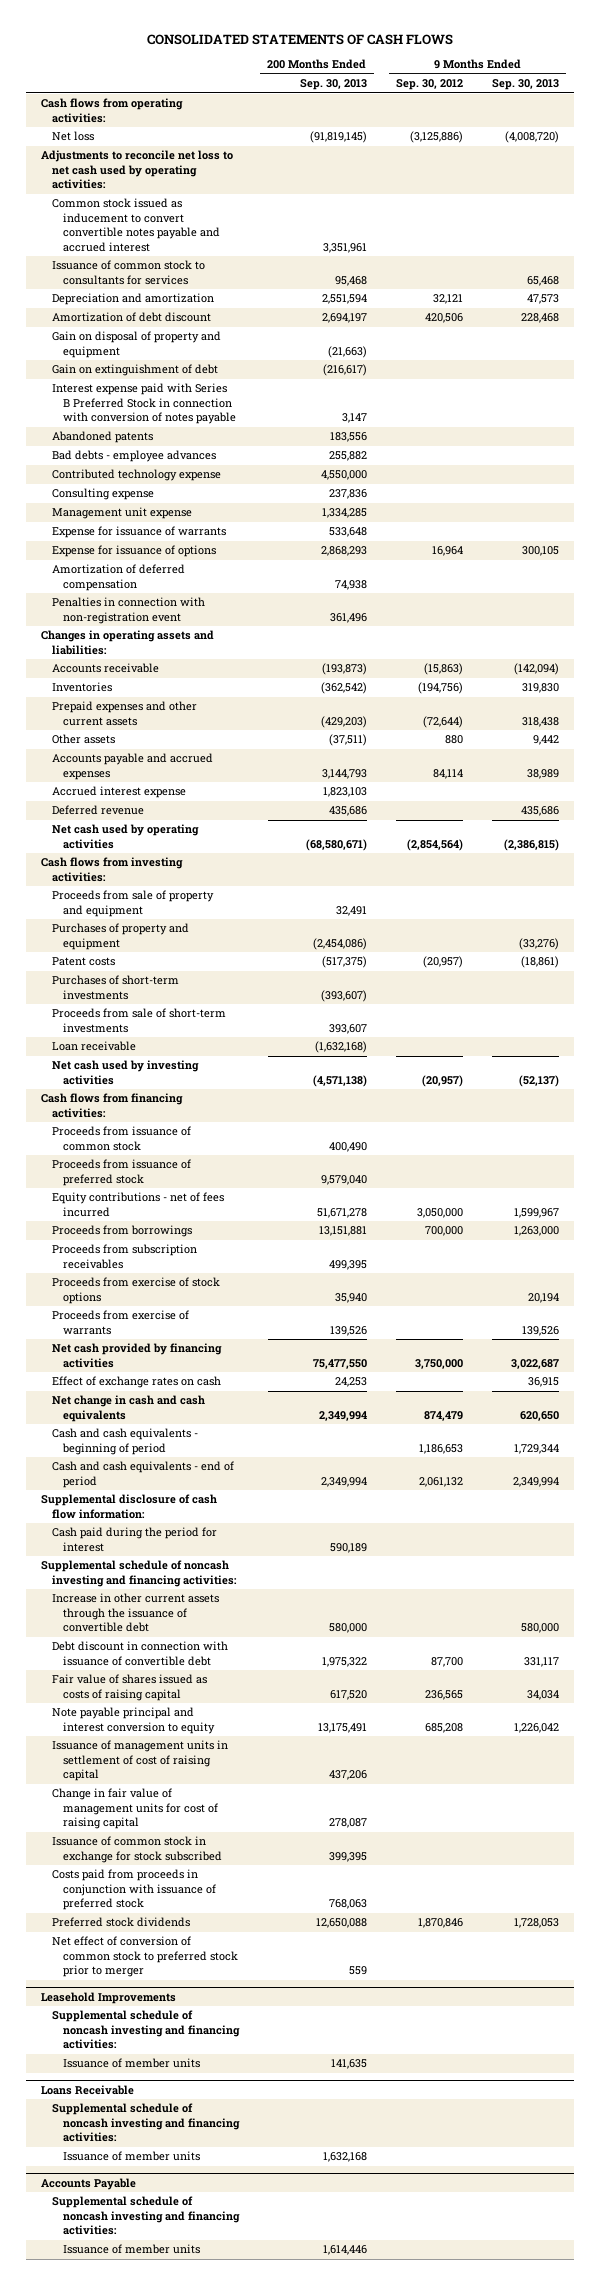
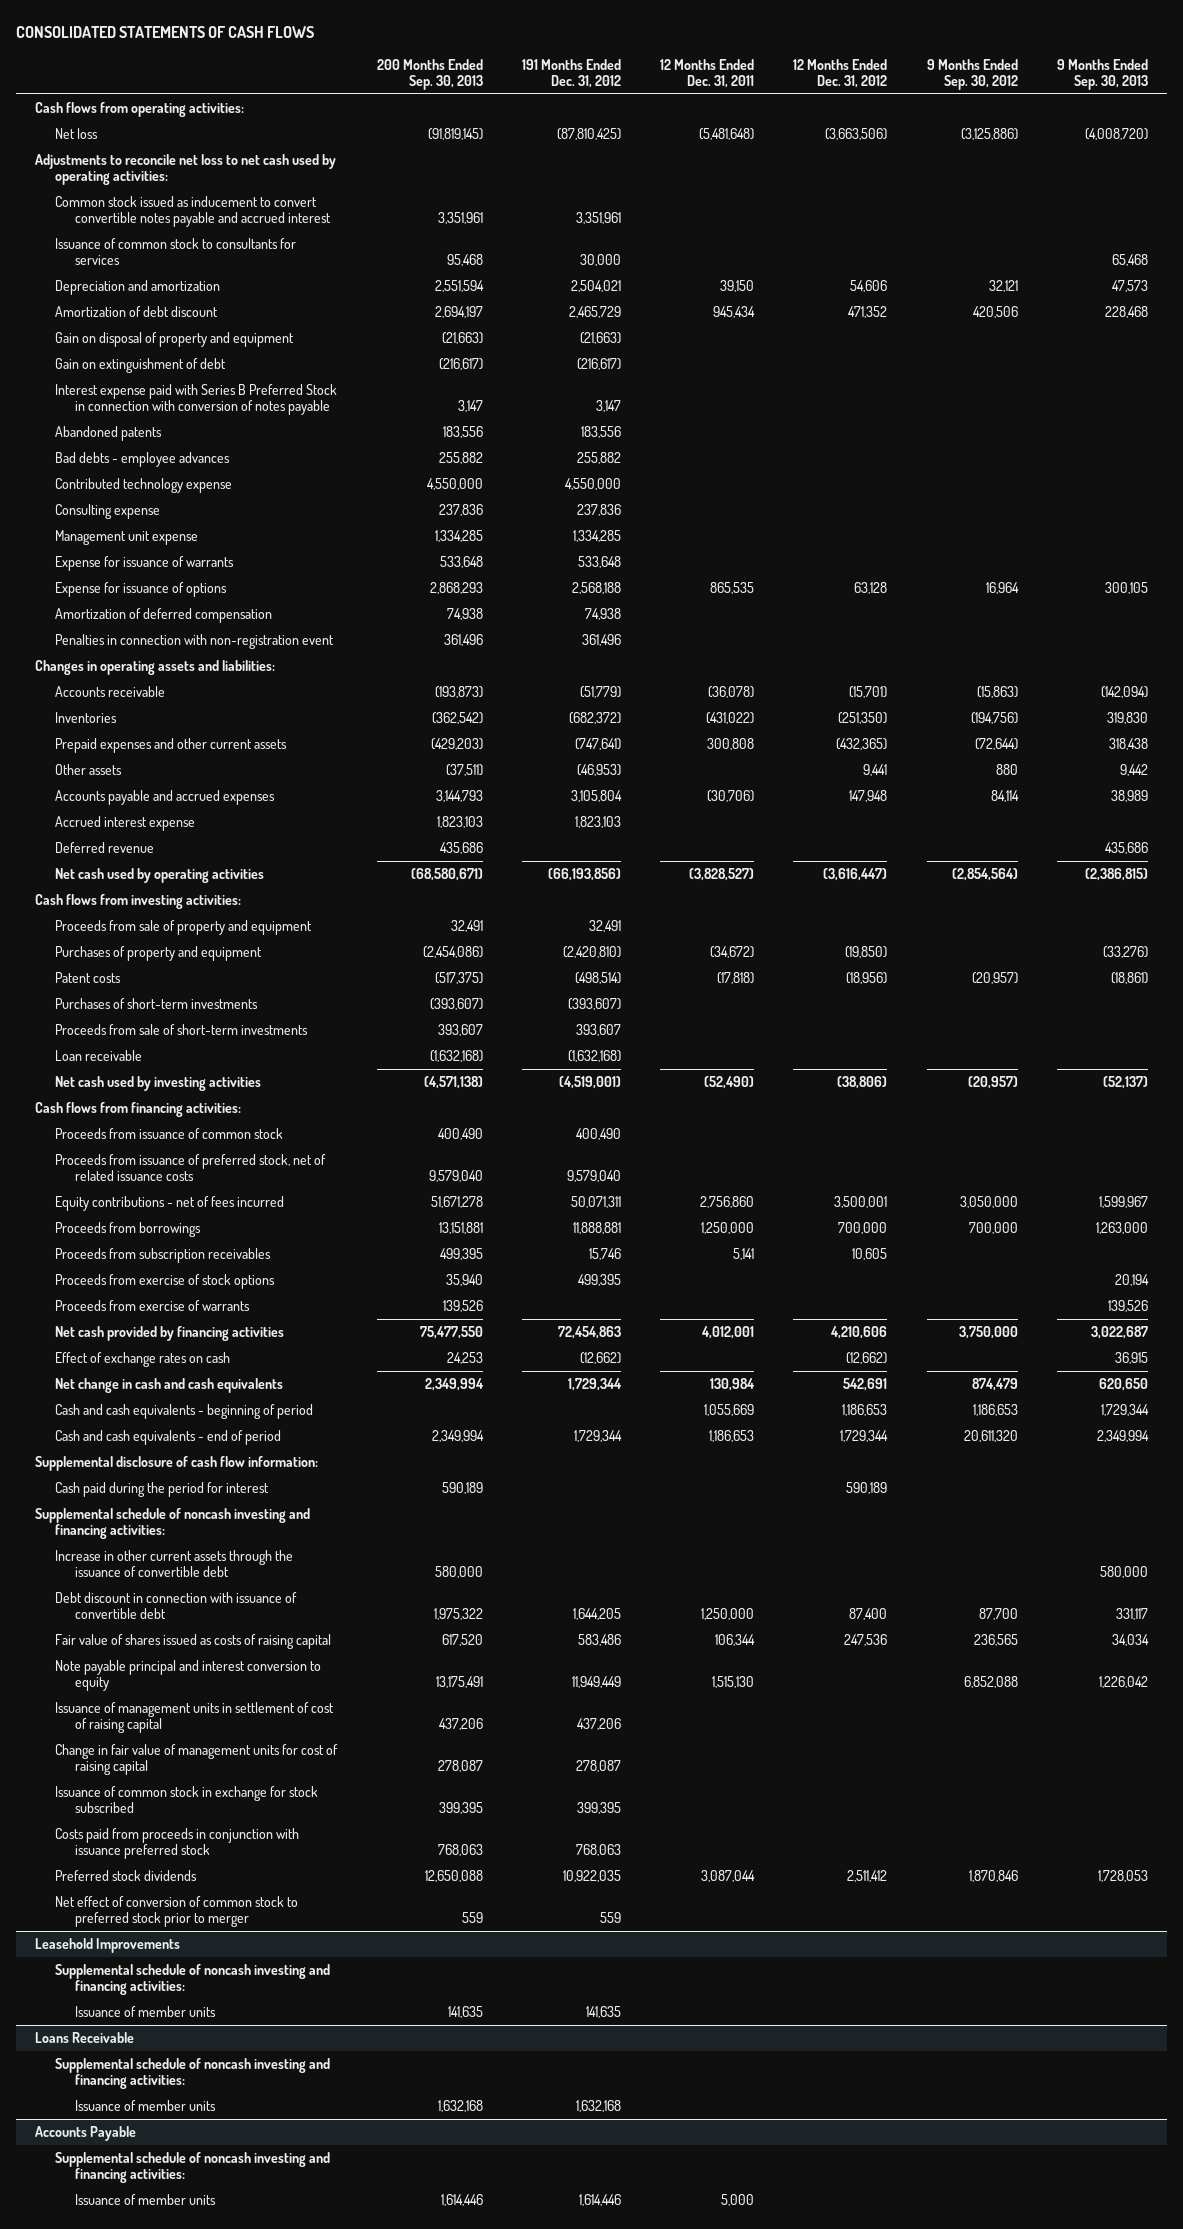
none -> [521,58,621,88] 191 Months Ended Dec. 31, 2012
none -> [660,58,755,88] 12 Months Ended Dec. 31, 2011
none -> [793,58,888,88] 12 Months Ended Dec. 31, 2012
[51,1159,191,1186] Proceeds from issuance of preferred stock -> [55,1153,327,1182] Proceeds from issuance of preferred stock, net of related issuance costs
[418,1476,463,1487] 2,061,132 -> [963,1429,1018,1442] 20,611,320
[424,1722,463,1733] 685,208 -> [963,1676,1018,1689] 6,852,088
[51,1869,216,1911] Costs paid from proceeds in conjunction with issuance of preferred stock -> [55,1827,300,1860] Costs paid from proceeds in conjunction with issuance preferred stock

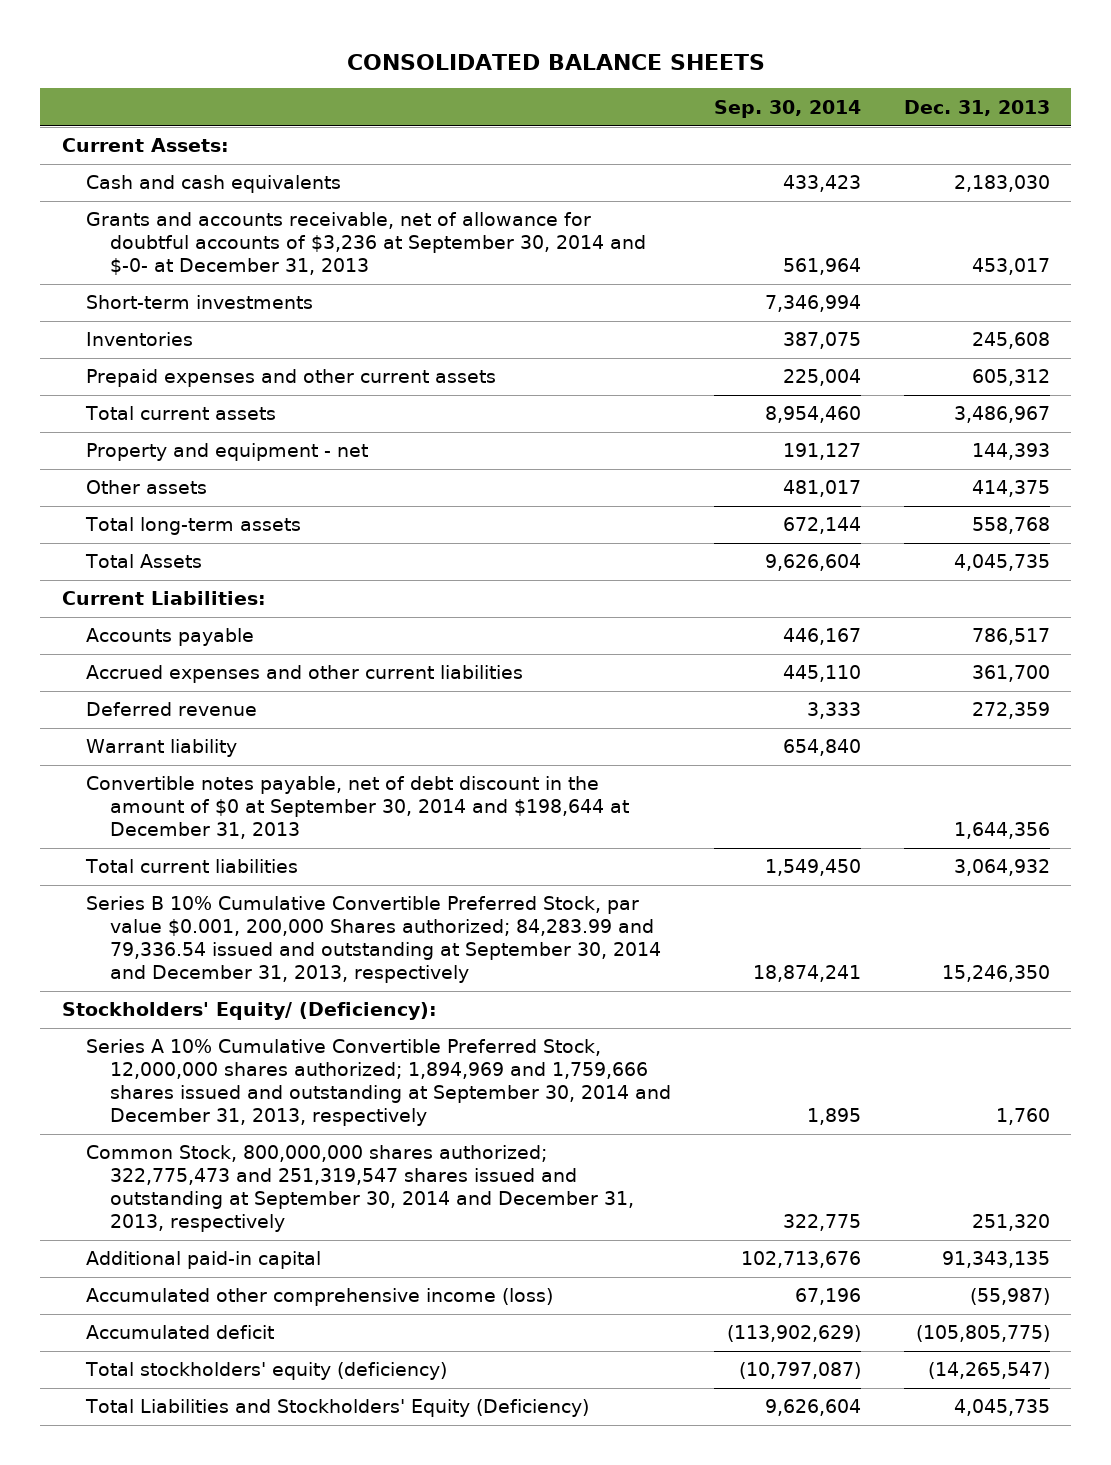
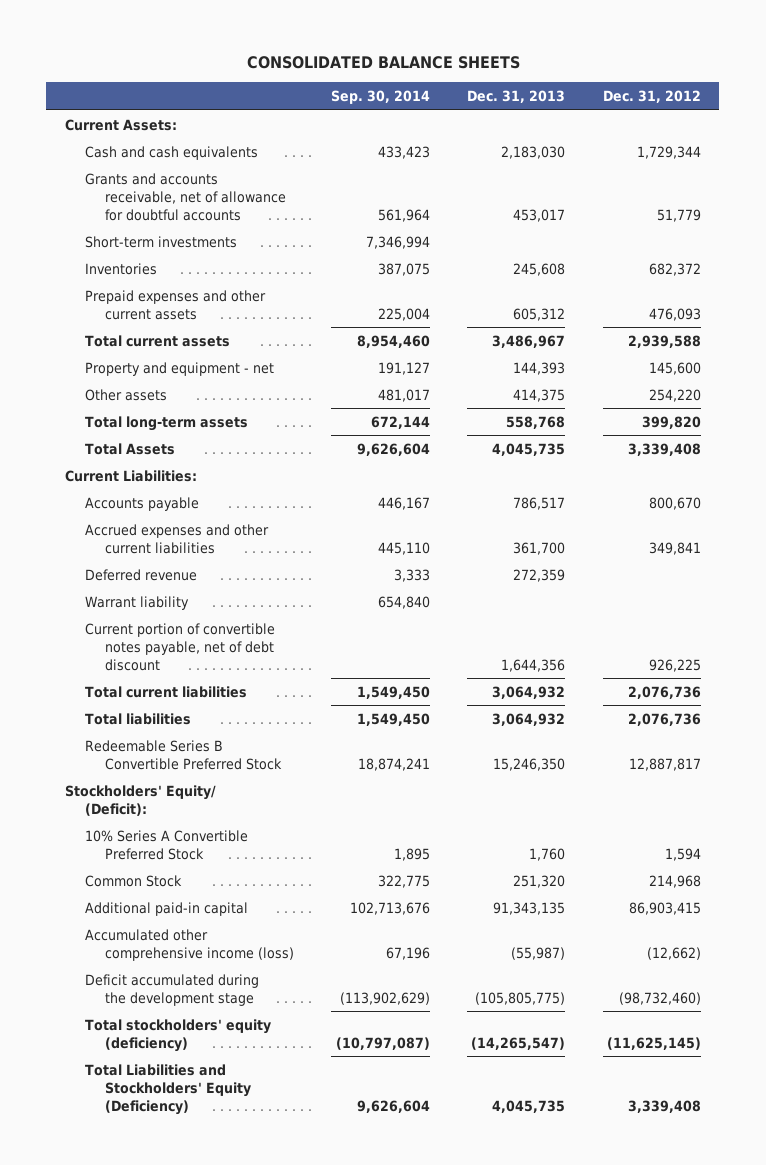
none -> [602,89,701,103] Dec. 31, 2012
[86,212,647,276] Grants and accounts receivable, net of allowance for doubtful accounts of $3,236 at September 30, 2014 and $-0- at December 31, 2013 -> [84,172,286,221] Grants and accounts receivable, net of allowance for doubtful accounts
[86,776,630,840] Convertible notes payable, net of debt discount in the amount of $0 at September 30, 2014 and $198,644 at December 31, 2013 -> [84,622,275,671] Current portion of convertible notes payable, net of debt discount
none -> [84,712,191,725] Total liabilities
[86,896,662,984] Series B 10% Cumulative Convertible Preferred Stock, par value $0.001, 200,000 Shares authorized; 84,283.99 and 79,336.54 issued and outstanding at September 30, 2014 and December 31, 2013, respectively -> [84,739,282,770] Redeemable Series B Convertible Preferred Stock
[61,1002,437,1021] Stockholders' Equity/ (Deficiency): -> [64,784,216,816] Stockholders' Equity/ (Deficit):
[86,1039,672,1127] Series A 10% Cumulative Convertible Preferred Stock, 12,000,000 shares authorized; 1,894,969 and 1,759,666 shares issued and outstanding at September 30, 2014 and December 31, 2013, respectively -> [84,829,248,860] 10% Series A Convertible Preferred Stock
[86,1145,635,1233] Common Stock, 800,000,000 shares authorized; 322,775,473 and 251,319,547 shares issued and outstanding at September 30, 2014 and December 31, 2013, respectively -> [84,874,182,887] Common Stock
[86,1325,275,1340] Accumulated deficit -> [84,973,259,1006] Deficit accumulated during the development stage

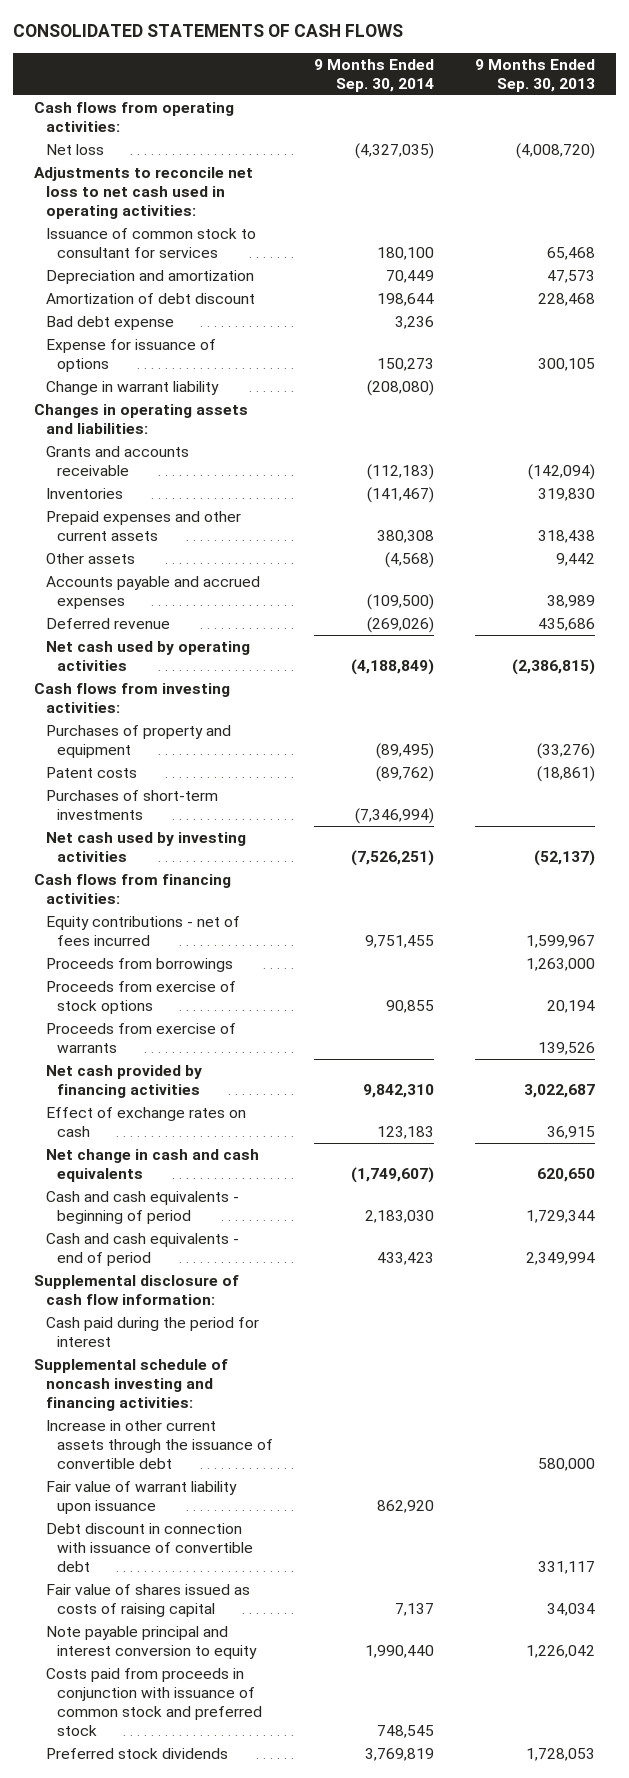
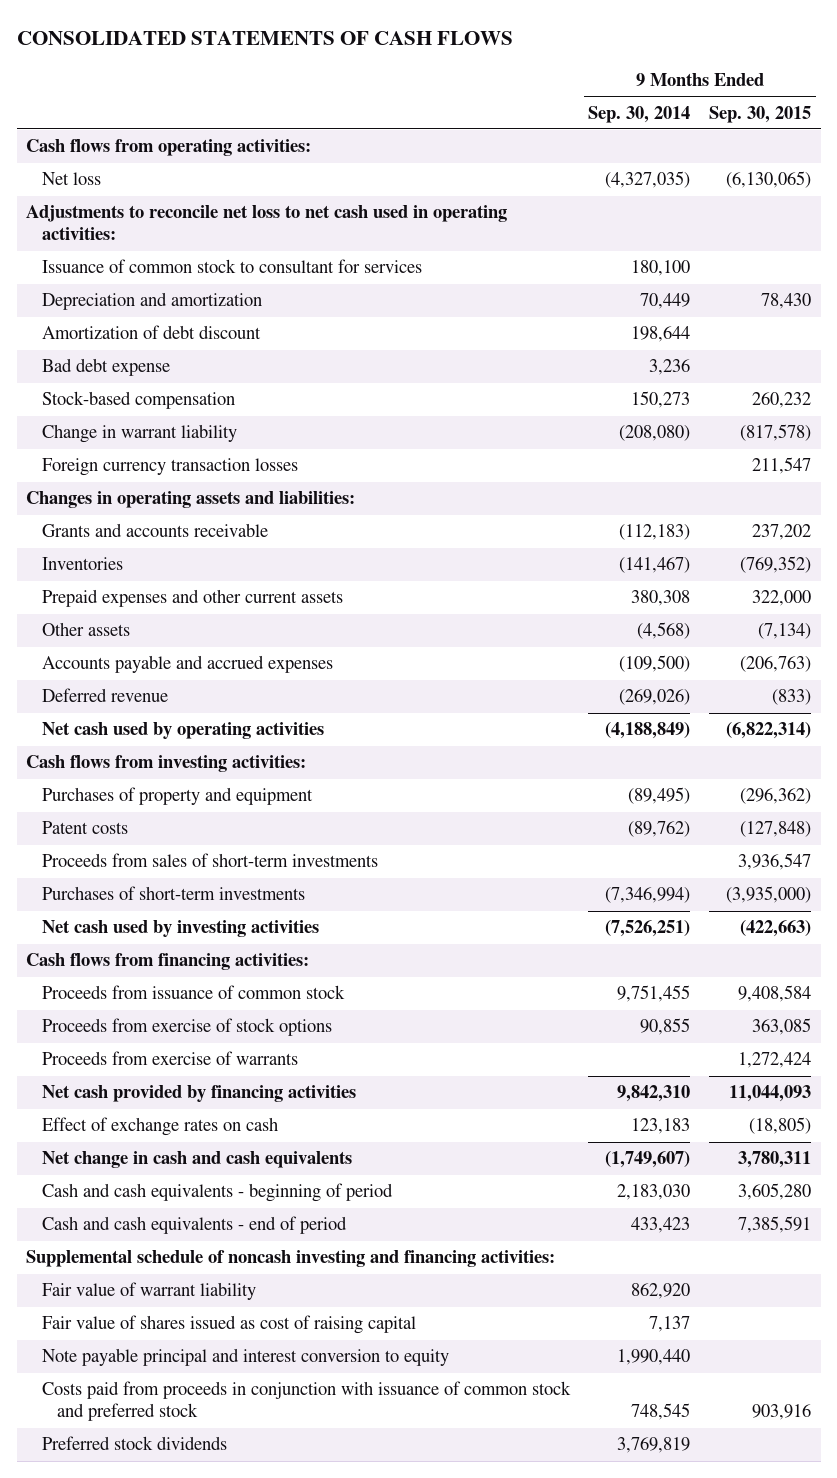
[475,58,596,92] 9 Months Ended Sep. 30, 2013 -> none
none -> [709,105,812,123] Sep. 30, 2015
[45,338,216,373] Expense for issuance of options -> [41,391,235,410] Stock-based compensation
none -> [41,458,298,477] Foreign currency transaction losses
none -> [41,853,378,868] Proceeds from sales of short-term investments
[45,957,233,972] Proceeds from borrowings -> none
[45,915,240,947] Equity contributions - net of fees incurred -> [41,985,345,1000] Proceeds from issuance of common stock
[33,1274,239,1306] Supplemental disclosure of cash flow information: -> none
[45,1316,259,1348] Cash paid during the period for interest -> none
[45,1419,274,1470] Increase in other current assets through the issuance of convertible debt -> none
[45,1522,254,1573] Debt discount in connection with issuance of convertible debt -> none
[45,1480,237,1515] Fair value of warrant liability upon issuance -> [41,1282,256,1301] Fair value of warrant liability
[45,1583,250,1618] Fair value of shares issued as costs of raising capital -> [41,1315,416,1335] Fair value of shares issued as cost of raising capital

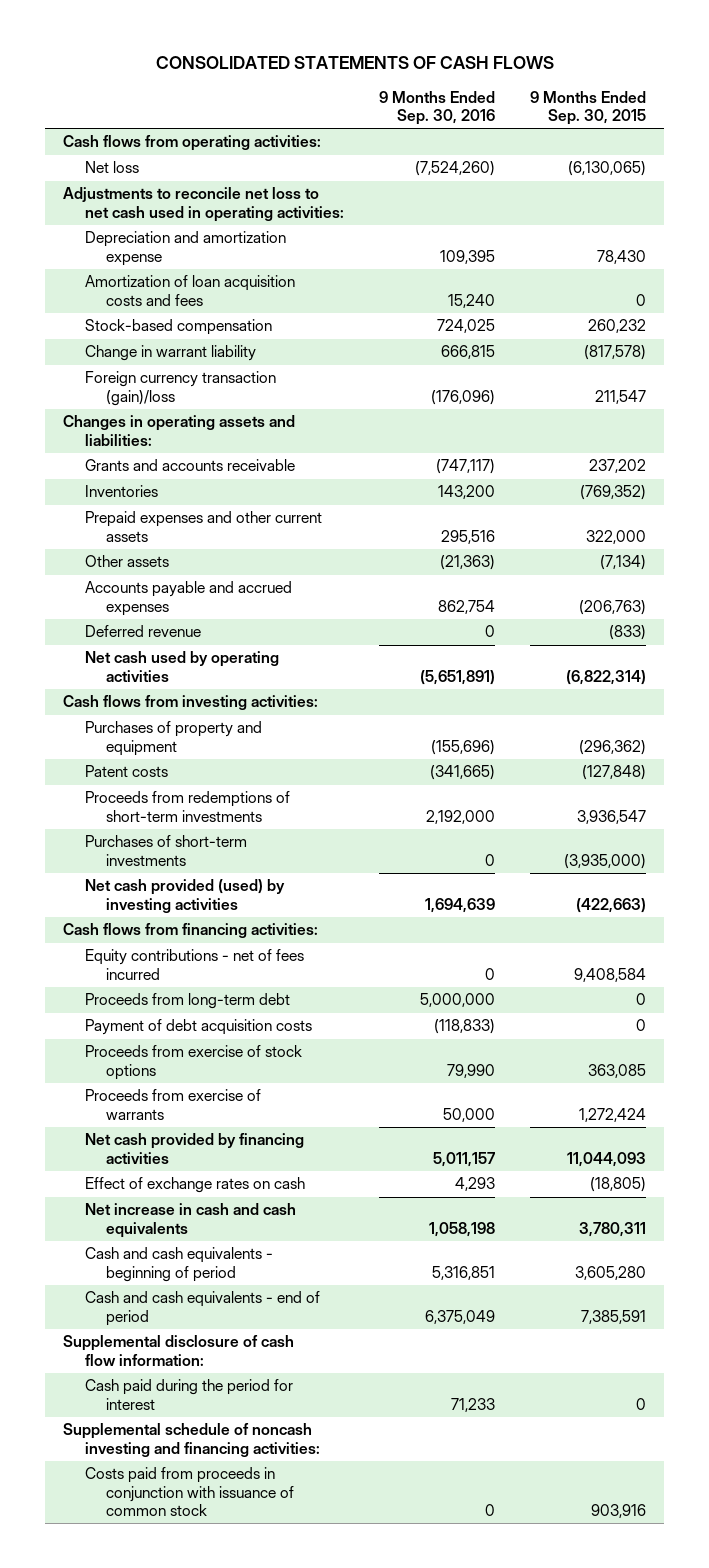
[588,105,691,123] Sep. 30, 2014 -> none
none -> [378,90,495,125] 9 Months Ended Sep. 30, 2016
[41,259,422,274] Issuance of common stock to consultant for services -> none
[41,325,261,340] Amortization of debt discount -> none
[41,358,170,377] Bad debt expense -> none
[41,292,262,311] Depreciation and amortization -> [84,231,286,266] Depreciation and amortization expense
none -> [84,275,295,306] Amortization of loan acquisition costs and fees
[41,458,298,477] Foreign currency transaction losses -> [84,371,276,406] Foreign currency transaction (gain)/loss
[41,853,378,868] Proceeds from sales of short-term investments -> [84,791,290,822] Proceeds from redemptions of short-term investments
[41,920,319,938] Net cash used by investing activities -> [84,879,285,913] Net cash provided (used) by investing activities
[41,985,345,1000] Proceeds from issuance of common stock -> [84,949,304,980] Equity contributions - net of fees incurred
none -> [84,993,290,1010] Proceeds from long-term debt
none -> [84,1019,312,1036] Payment of debt acquisition costs
[41,1151,352,1169] Net change in cash and cash equivalents -> [84,1203,296,1238] Net increase in cash and cash equivalents
none -> [62,1335,294,1366] Supplemental disclosure of cash flow information:
none -> [84,1379,293,1410] Cash paid during the period for interest
[41,1282,256,1301] Fair value of warrant liability -> none
[41,1315,416,1335] Fair value of shares issued as cost of raising capital -> none
[41,1348,449,1367] Note payable principal and interest conversion to equity -> none
[41,1436,227,1451] Preferred stock dividends -> none
[41,1381,571,1422] Costs paid from proceeds in conjunction with issuance of common stock and preferred stock -> [84,1467,295,1516] Costs paid from proceeds in conjunction with issuance of common stock

